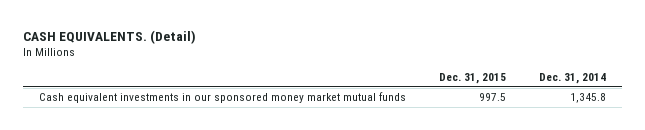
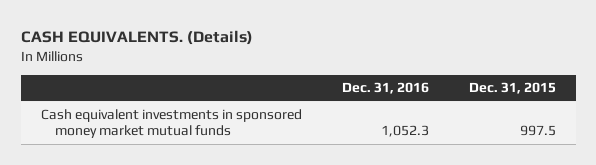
[22,29,196,44] CASH EQUIVALENTS. (Detail) -> [20,30,253,46] CASH EQUIVALENTS. (Details)
[538,73,606,85] Dec. 31, 2014 -> none
none -> [341,82,429,95] Dec. 31, 2016
[39,92,407,104] Cash equivalent investments in our sponsored money market mutual funds -> [40,109,302,139] Cash equivalent investments in sponsored money market mutual funds

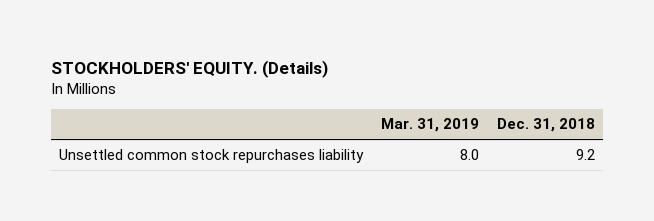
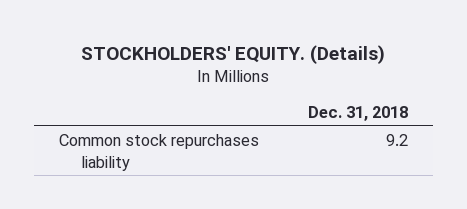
[381,118,480,133] Mar. 31, 2019 -> none
[59,149,365,164] Unsettled common stock repurchases liability -> [58,134,259,171] Common stock repurchases liability

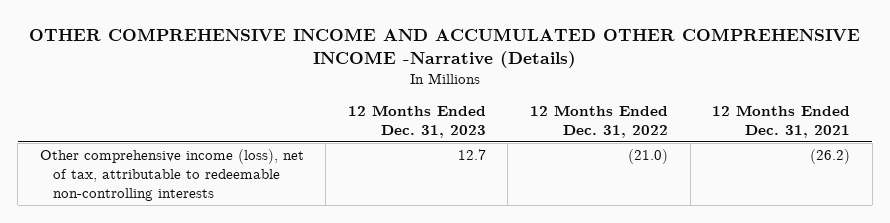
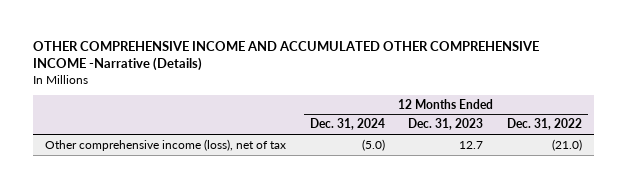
[712,105,851,139] 12 Months Ended Dec. 31, 2021 -> none
none -> [309,118,385,131] Dec. 31, 2024
[39,149,304,202] Other comprehensive income (loss), net of tax, attributable to redeemable non-controlling interests -> [44,138,286,151] Other comprehensive income (loss), net of tax

